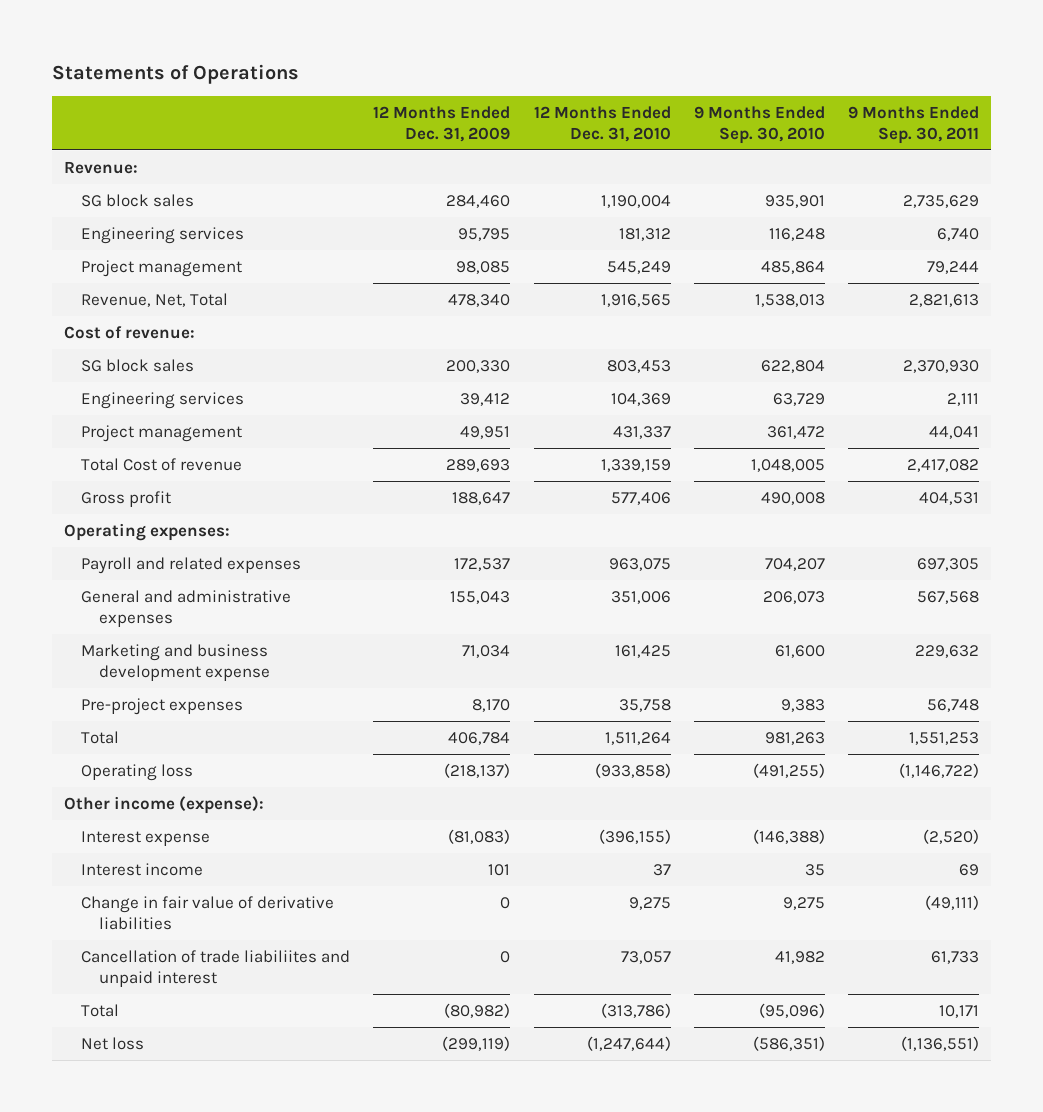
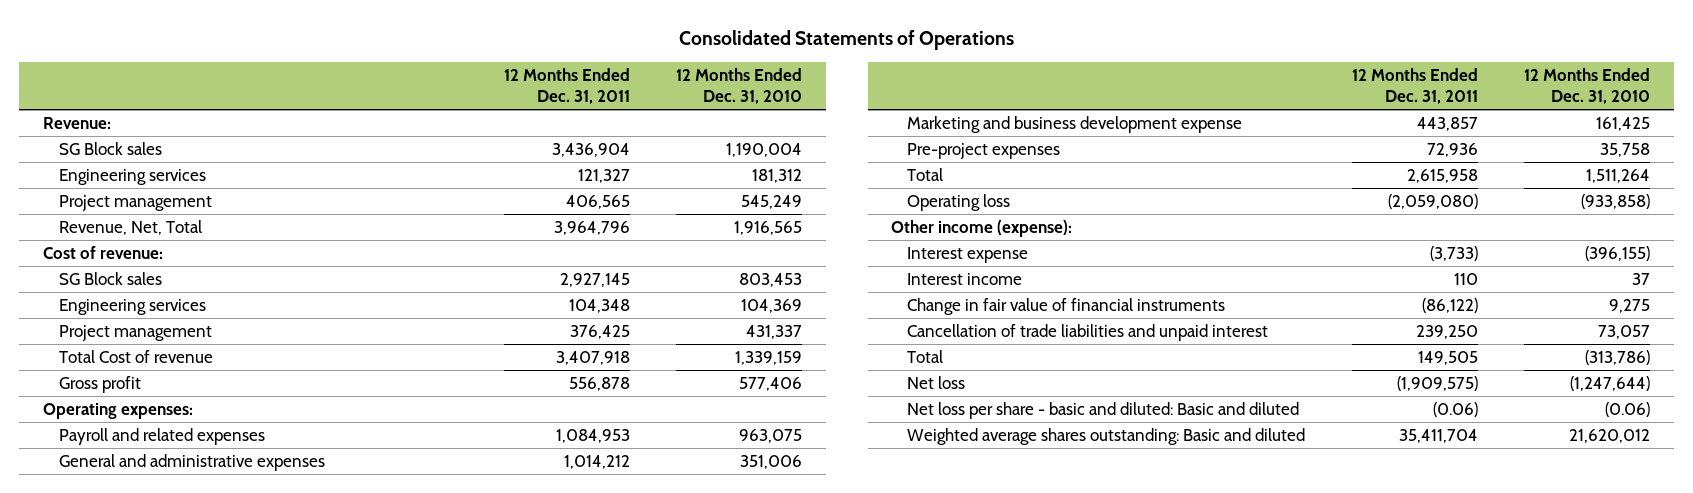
[52,63,300,84] Statements of Operations -> [678,30,1014,51] Consolidated Statements of Operations
[373,105,511,142] 12 Months Ended Dec. 31, 2009 -> none
[694,105,826,144] 9 Months Ended Sep. 30, 2010 -> none
[848,105,980,144] 9 Months Ended Sep. 30, 2011 -> none
none -> [503,67,630,105] 12 Months Ended Dec. 31, 2011
[81,193,195,207] SG block sales -> [59,141,163,155] SG Block sales
[81,358,195,372] SG block sales -> [59,271,163,285] SG Block sales
[81,895,335,930] Change in fair value of derivative liabilities -> [907,297,1226,315] Change in fair value of financial instruments
[81,949,351,987] Cancellation of trade liabiliites and unpaid interest -> [907,323,1269,341] Cancellation of trade liabilities and unpaid interest
none -> [907,401,1300,419] Net loss per share - basic and diluted: Basic and diluted
none -> [907,427,1306,445] Weighted average shares outstanding: Basic and diluted

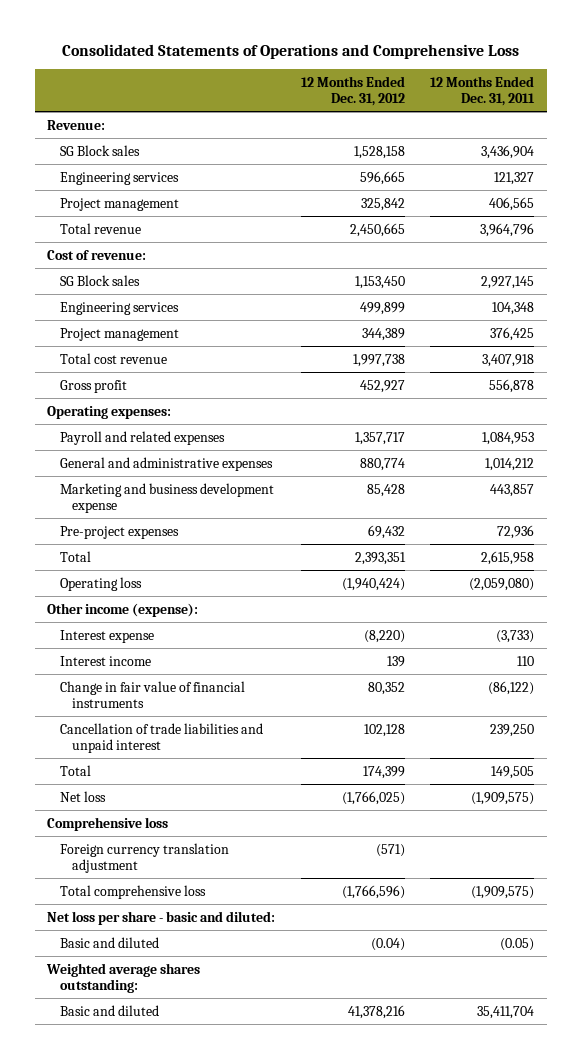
[678,30,1014,51] Consolidated Statements of Operations -> [61,43,519,59] Consolidated Statements of Operations and Comprehensive Loss
[676,67,803,105] 12 Months Ended Dec. 31, 2010 -> none
none -> [300,75,405,106] 12 Months Ended Dec. 31, 2012
[59,219,203,235] Revenue, Net, Total -> [59,222,141,234] Total revenue
[59,349,214,363] Total Cost of revenue -> [59,352,167,364] Total cost revenue
none -> [47,816,169,831] Comprehensive loss
none -> [59,842,229,873] Foreign currency translation adjustment
none -> [59,884,206,899] Total comprehensive loss
none -> [47,910,276,925] Net loss per share - basic and diluted:
[907,401,1300,419] Net loss per share - basic and diluted: Basic and diluted -> [59,936,159,948] Basic and diluted
[1432,401,1478,417] (0.06) -> [500,937,535,951] (0.05)
none -> [46,962,201,993] Weighted average shares outstanding:
[907,427,1306,445] Weighted average shares outstanding: Basic and diluted -> [59,1004,159,1016] Basic and diluted

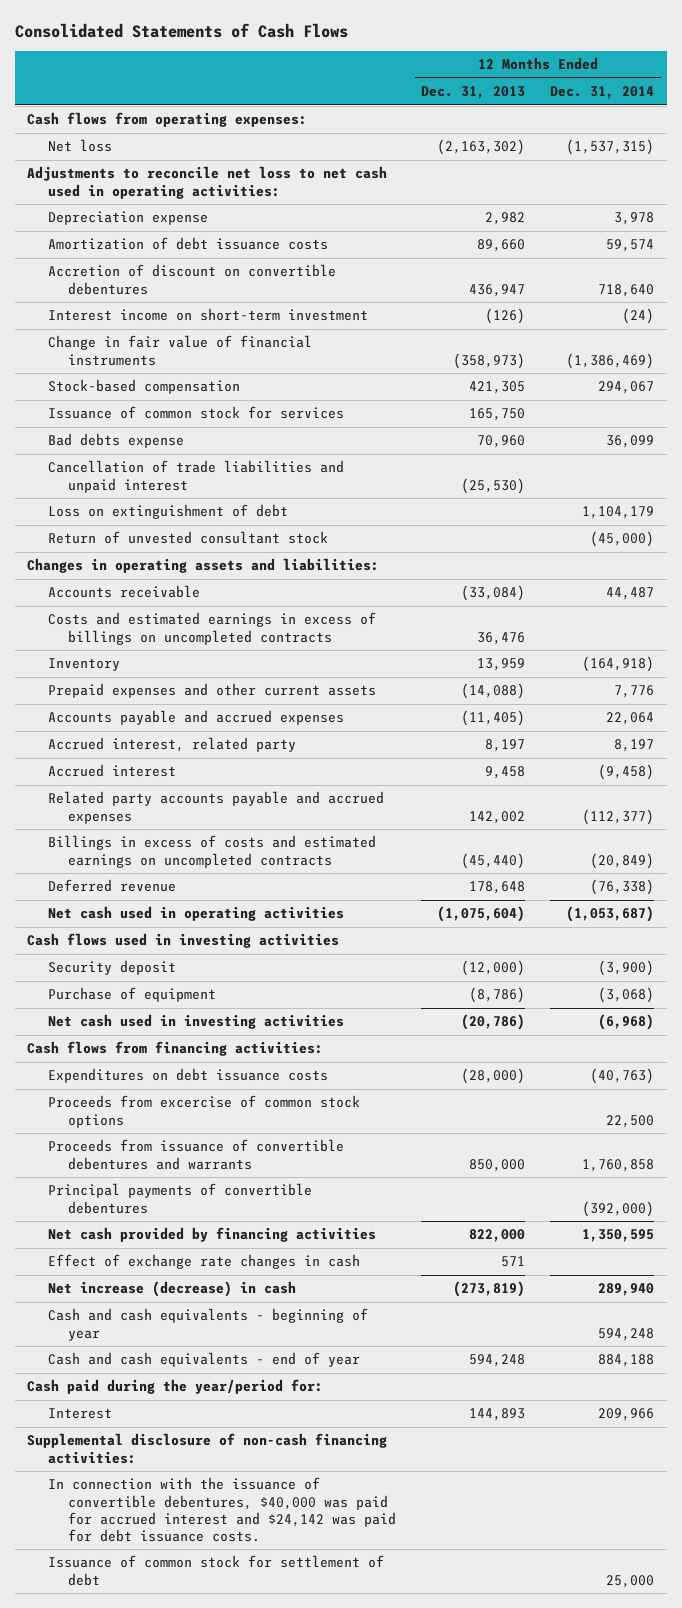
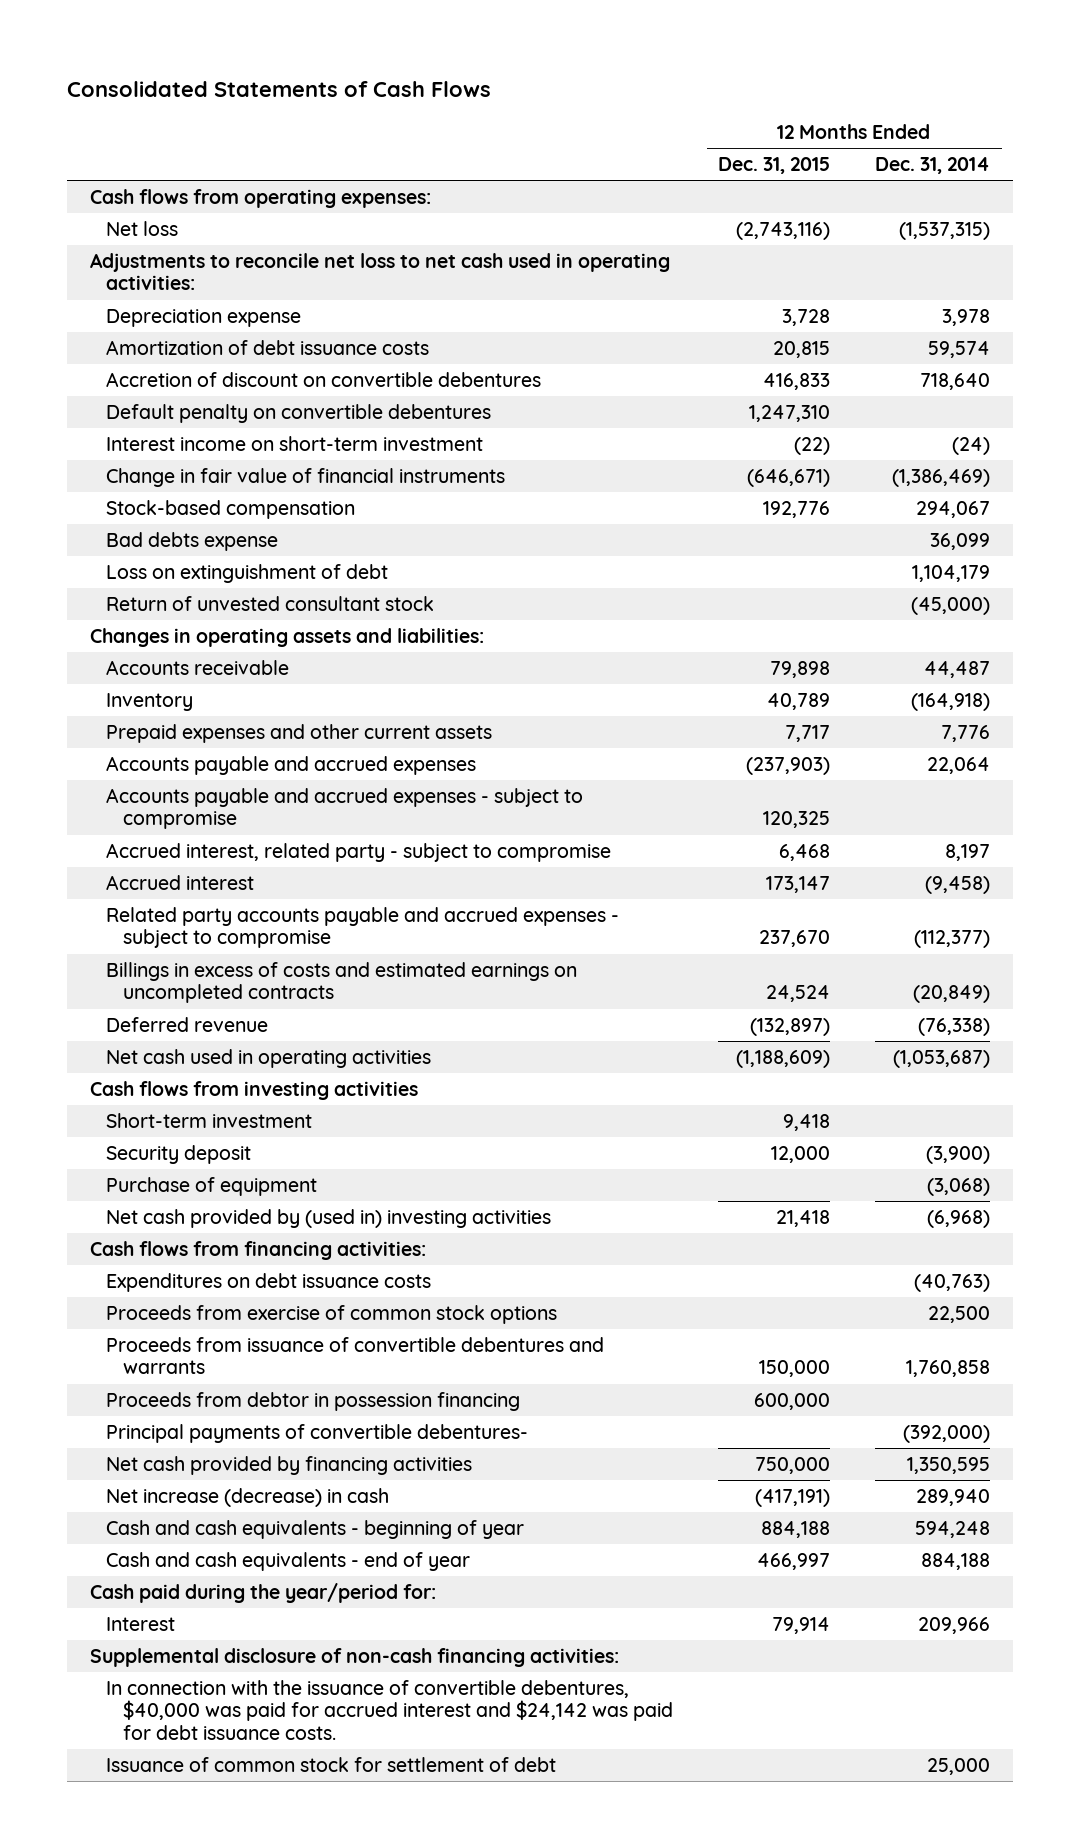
[421,86,526,100] Dec. 31, 2013 -> none
none -> [718,157,831,175] Dec. 31, 2015
none -> [106,403,492,423] Default penalty on convertible debentures
[47,406,344,420] Issuance of common stock for services -> none
[47,460,344,493] Cancellation of trade liabilities and unpaid interest -> none
[47,612,376,645] Costs and estimated earnings in excess of billings on uncompleted contracts -> none
none -> [106,787,584,830] Accounts payable and accrued expenses - subject to compromise
[47,737,296,753] Accrued interest, related party -> [106,842,612,862] Accrued interest, related party - subject to compromise
[47,791,384,824] Related party accounts payable and accrued expenses -> [106,906,620,949] Related party accounts payable and accrued expenses - subject to compromise
[27,933,340,949] Cash flows used in investing activities -> [89,1080,418,1100] Cash flows from investing activities
none -> [106,1112,313,1128] Short-term investment
[47,1014,344,1030] Net cash used in investing activities -> [106,1208,552,1228] Net cash provided by (used in) investing activities
[47,1095,360,1128] Proceeds from excercise of common stock options -> [106,1304,558,1324] Proceeds from exercise of common stock options
none -> [106,1391,521,1411] Proceeds from debtor in possession financing
[47,1183,312,1214] Principal payments of convertible debentures -> [106,1423,529,1443] Principal payments of convertible debentures-
[47,1254,360,1270] Effect of exchange rate changes in cash -> none

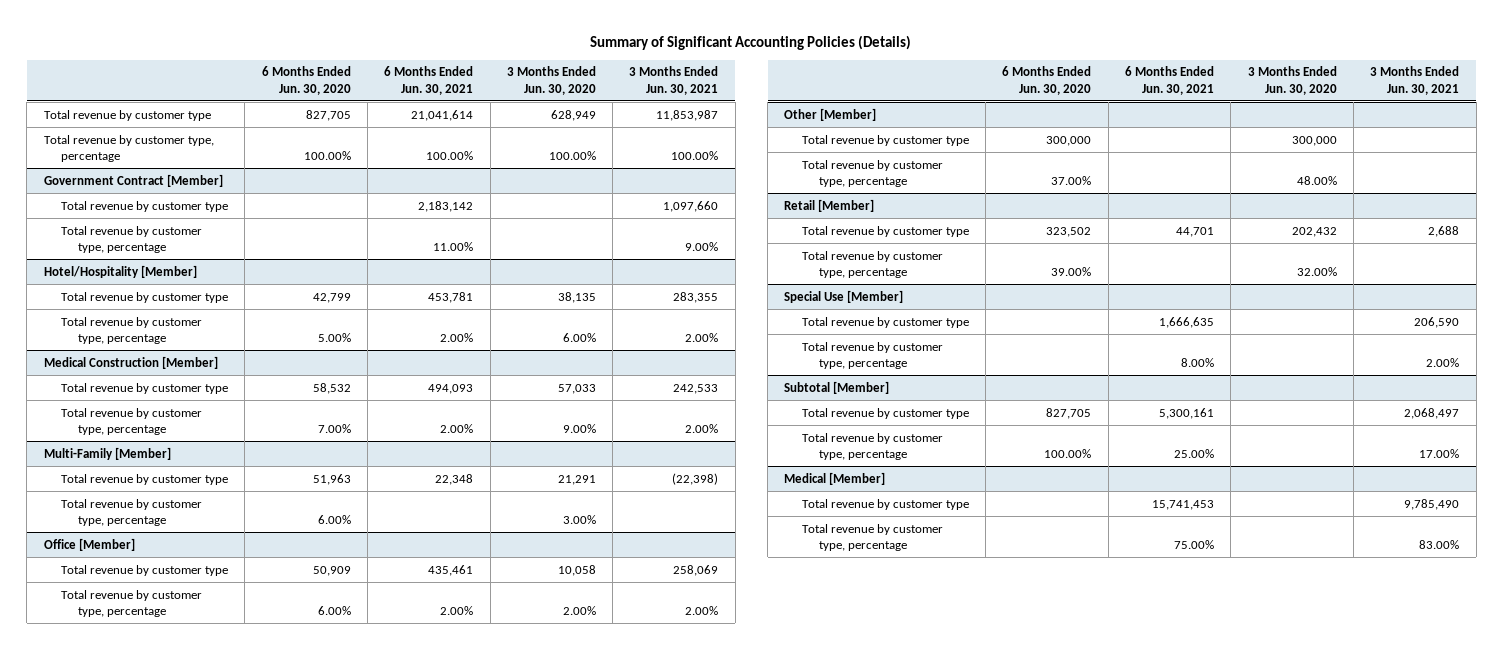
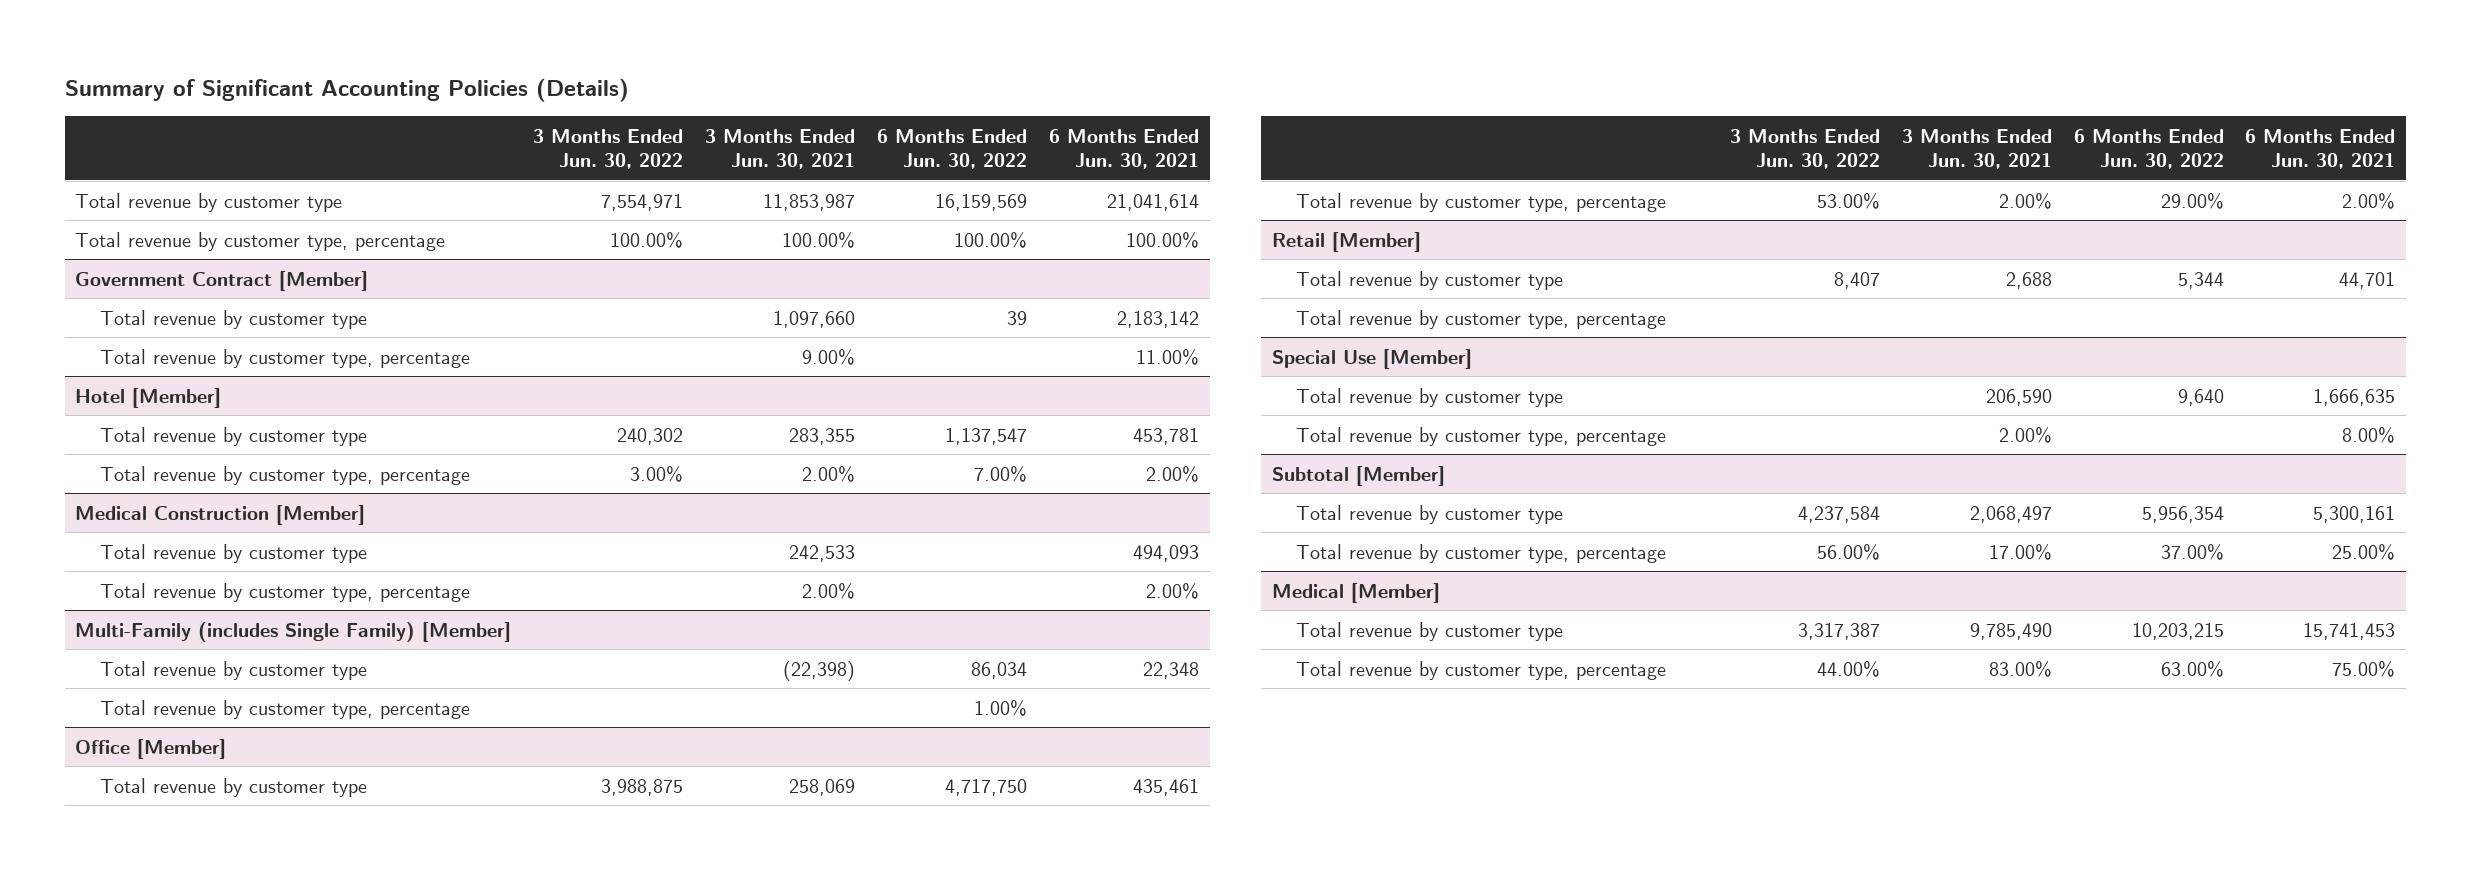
[261,66,351,95] 6 Months Ended Jun. 30, 2020 -> none
[506,66,596,95] 3 Months Ended Jun. 30, 2020 -> none
none -> [533,128,684,170] 3 Months Ended Jun. 30, 2022
none -> [877,128,1028,170] 6 Months Ended Jun. 30, 2022
[43,264,197,278] Hotel/Hospitality [Member] -> [75,387,222,408] Hotel [Member]
[43,446,171,460] Multi-Family [Member] -> [75,621,512,642] Multi-Family (includes Single Family) [Member]
[784,107,877,121] Other [Member] -> none
[801,134,969,146] Total revenue by customer type -> none
[801,159,943,188] Total revenue by customer type, percentage -> none

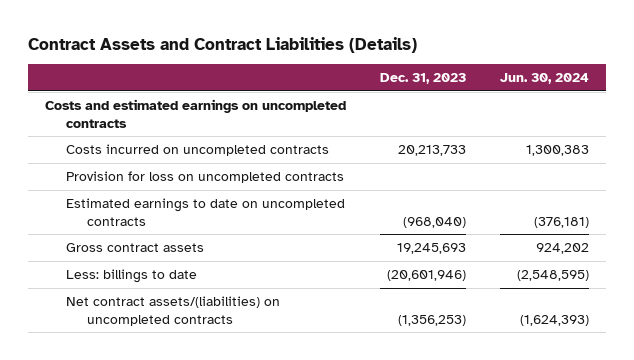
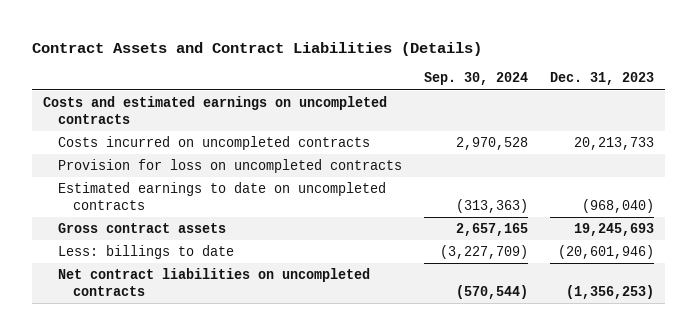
[500,73,590,85] Jun. 30, 2024 -> none
none -> [424,72,529,86] Sep. 30, 2024
[65,296,280,326] Net contract assets/(liabilities) on uncompleted contracts -> [58,267,371,297] Net contract liabilities on uncompleted contracts

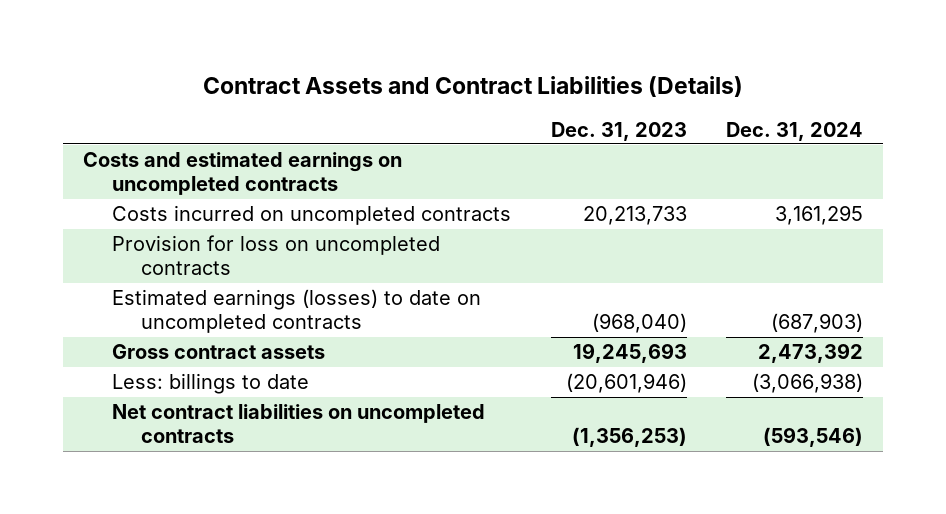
[424,72,529,86] Sep. 30, 2024 -> none
none -> [726,121,864,141] Dec. 31, 2024
[58,181,387,211] Estimated earnings to date on uncompleted contracts -> [112,289,482,334] Estimated earnings (losses) to date on uncompleted contracts

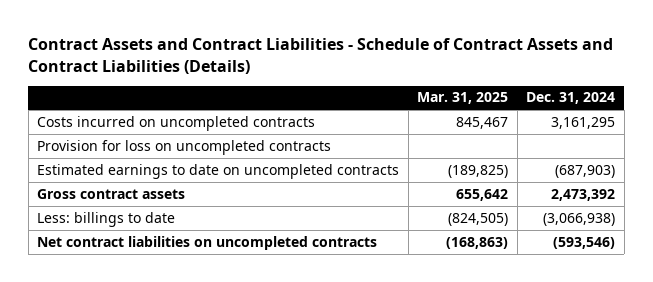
[202,76,743,98] Contract Assets and Contract Liabilities (Details) -> [28,38,614,74] Contract Assets and Contract Liabilities - Schedule of Contract Assets and Contract Liabilities (Details)
[550,121,687,141] Dec. 31, 2023 -> none
none -> [417,92,509,105] Mar. 31, 2025
[82,152,402,196] Costs and estimated earnings on uncompleted contracts -> none
[112,289,482,334] Estimated earnings (losses) to date on uncompleted contracts -> [37,163,400,179] Estimated earnings to date on uncompleted contracts

